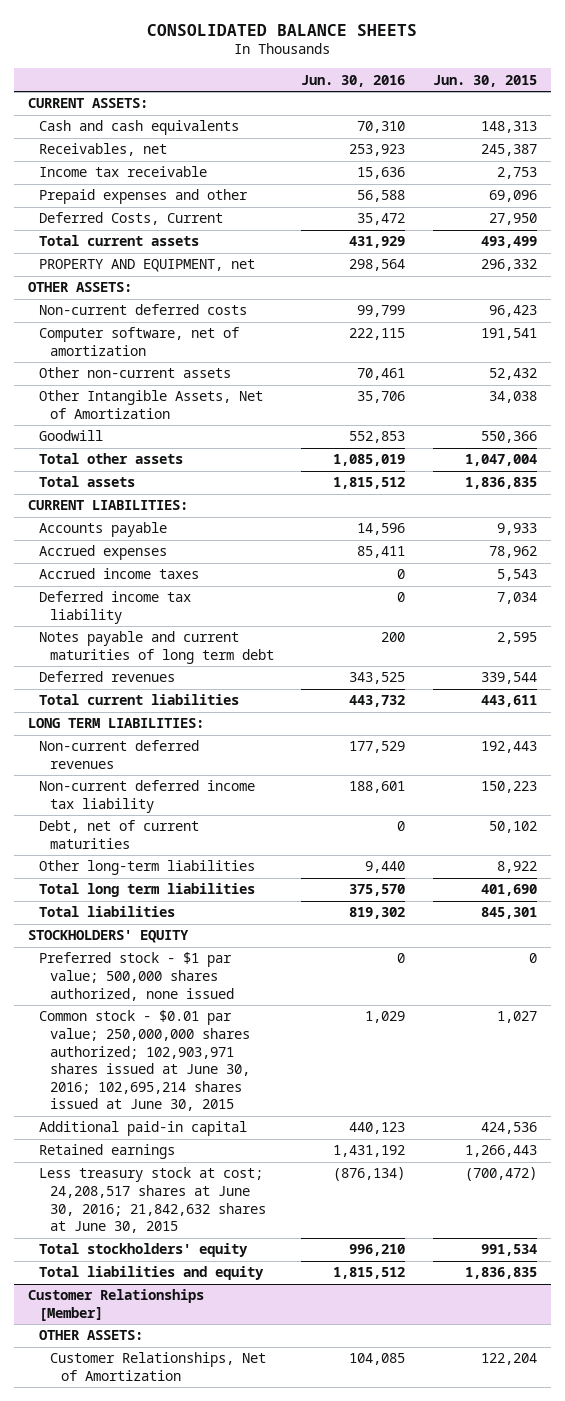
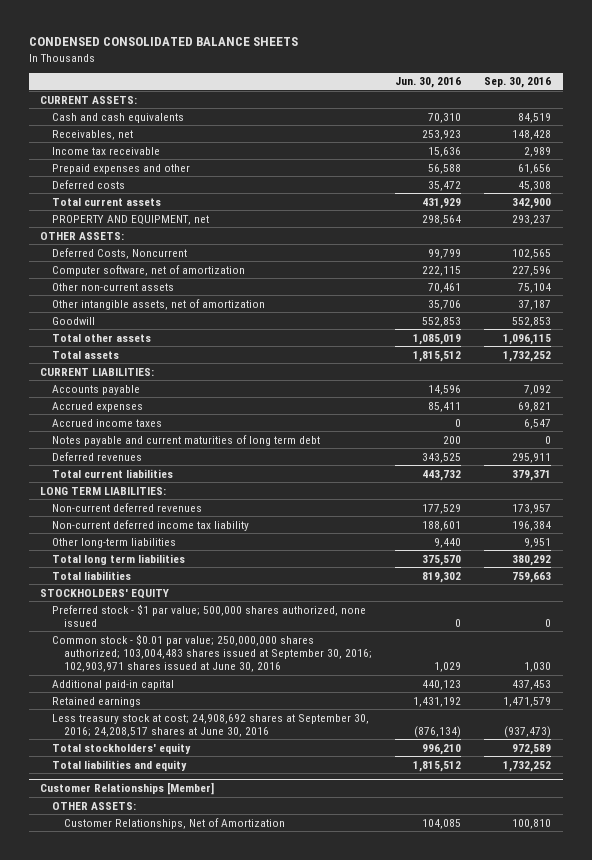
[147,23,418,36] CONSOLIDATED BALANCE SHEETS -> [28,37,298,47] CONDENSED CONSOLIDATED BALANCE SHEETS
[432,74,537,87] Jun. 30, 2015 -> none
none -> [484,77,552,89] Sep. 30, 2016
[38,212,223,226] Deferred Costs, Current -> [52,179,126,189] Deferred costs
[38,304,247,316] Non-current deferred costs -> [52,247,188,259] Deferred Costs, Noncurrent
[38,390,263,419] Other Intangible Assets, Net of Amortization -> [52,298,266,310] Other intangible assets, net of amortization
[38,591,191,624] Deferred income tax liability -> none
[38,820,199,849] Debt, net of current maturities -> none
[38,1010,250,1112] Common stock - $0.01 par value; 250,000,000 shares authorized; 102,903,971 shares issued at June 30, 2016; 102,695,214 shares issued at June 30, 2015 -> [52,633,373,673] Common stock - $0.01 par value; 250,000,000 shares authorized; 103,004,483 shares issued at September 30, 2016; 102,903,971 shares issued at June 30, 2016
[38,1167,266,1234] Less treasury stock at cost; 24,208,517 shares at June 30, 2016; 21,842,632 shares at June 30, 2015 -> [52,713,370,737] Less treasury stock at cost; 24,908,692 shares at September 30, 2016; 24,208,517 shares at June 30, 2016

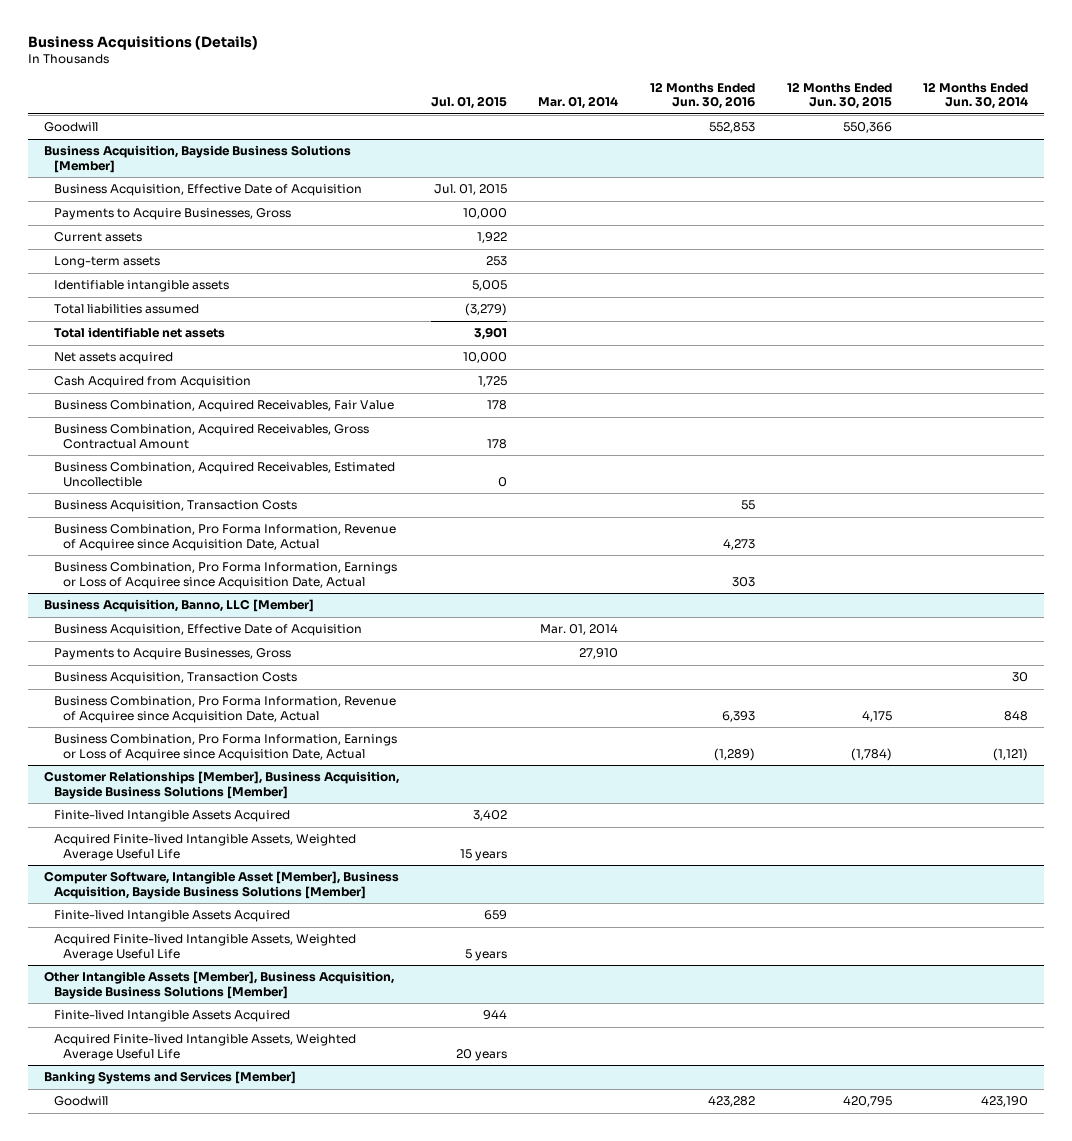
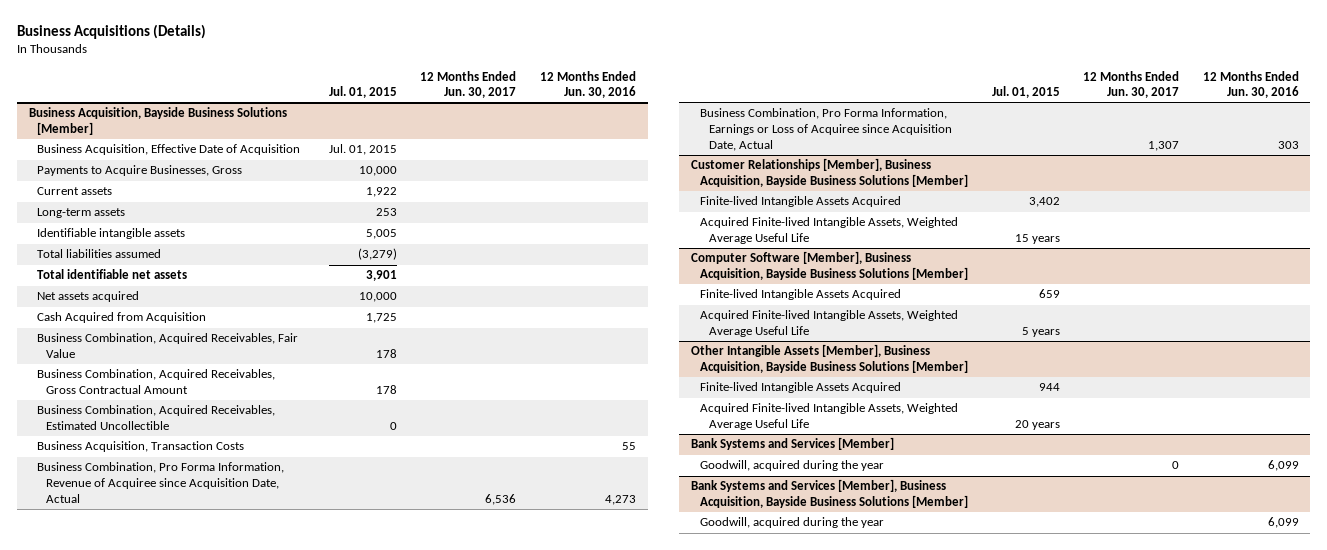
[538,96,619,110] Mar. 01, 2014 -> none
[786,81,892,110] 12 Months Ended Jun. 30, 2015 -> none
[923,81,1029,110] 12 Months Ended Jun. 30, 2014 -> none
none -> [420,70,517,99] 12 Months Ended Jun. 30, 2017
[44,122,99,133] Goodwill -> none
[44,599,315,613] Business Acquisition, Banno, LLC [Member] -> none
[53,624,362,637] Business Acquisition, Effective Date of Acquisition -> none
[53,648,291,661] Payments to Acquire Businesses, Gross -> none
[53,672,297,685] Business Acquisition, Transaction Costs -> none
[53,696,396,723] Business Combination, Pro Forma Information, Revenue of Acquiree since Acquisition Date, Actual -> none
[53,734,397,761] Business Combination, Pro Forma Information, Earnings or Loss of Acquiree since Acquisition Date, Actual -> none
[44,871,400,899] Computer Software, Intangible Asset [Member], Business Acquisition, Bayside Business Solutions [Member] -> [691,251,968,281] Computer Software [Member], Business Acquisition, Bayside Business Solutions [Member]
[53,1096,108,1107] Goodwill -> none
[44,1071,297,1085] Banking Systems and Services [Member] -> [691,437,895,451] Bank Systems and Services [Member]
none -> [699,460,884,472] Goodwill, acquired during the year
none -> [691,479,968,509] Bank Systems and Services [Member], Business Acquisition, Bayside Business Solutions [Member]
none -> [699,517,884,529] Goodwill, acquired during the year

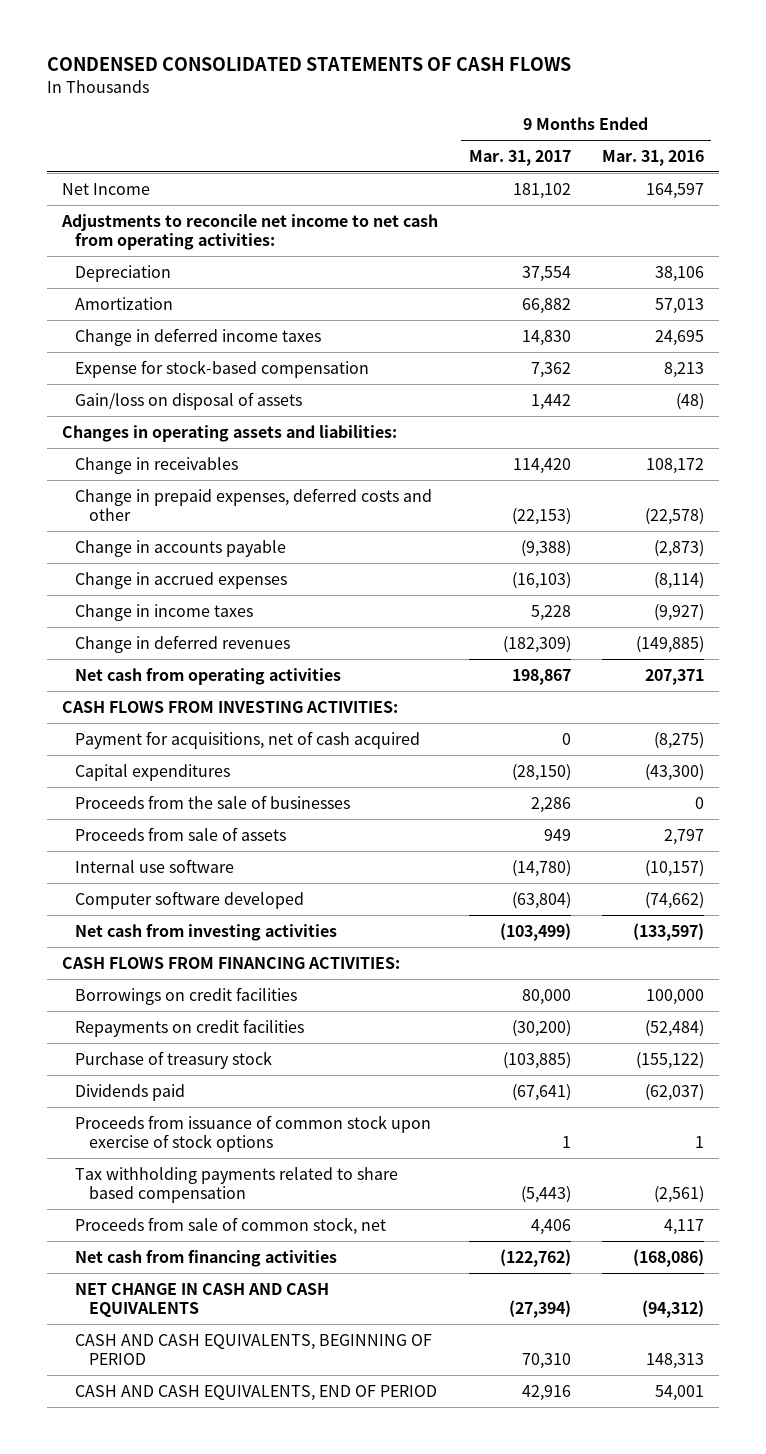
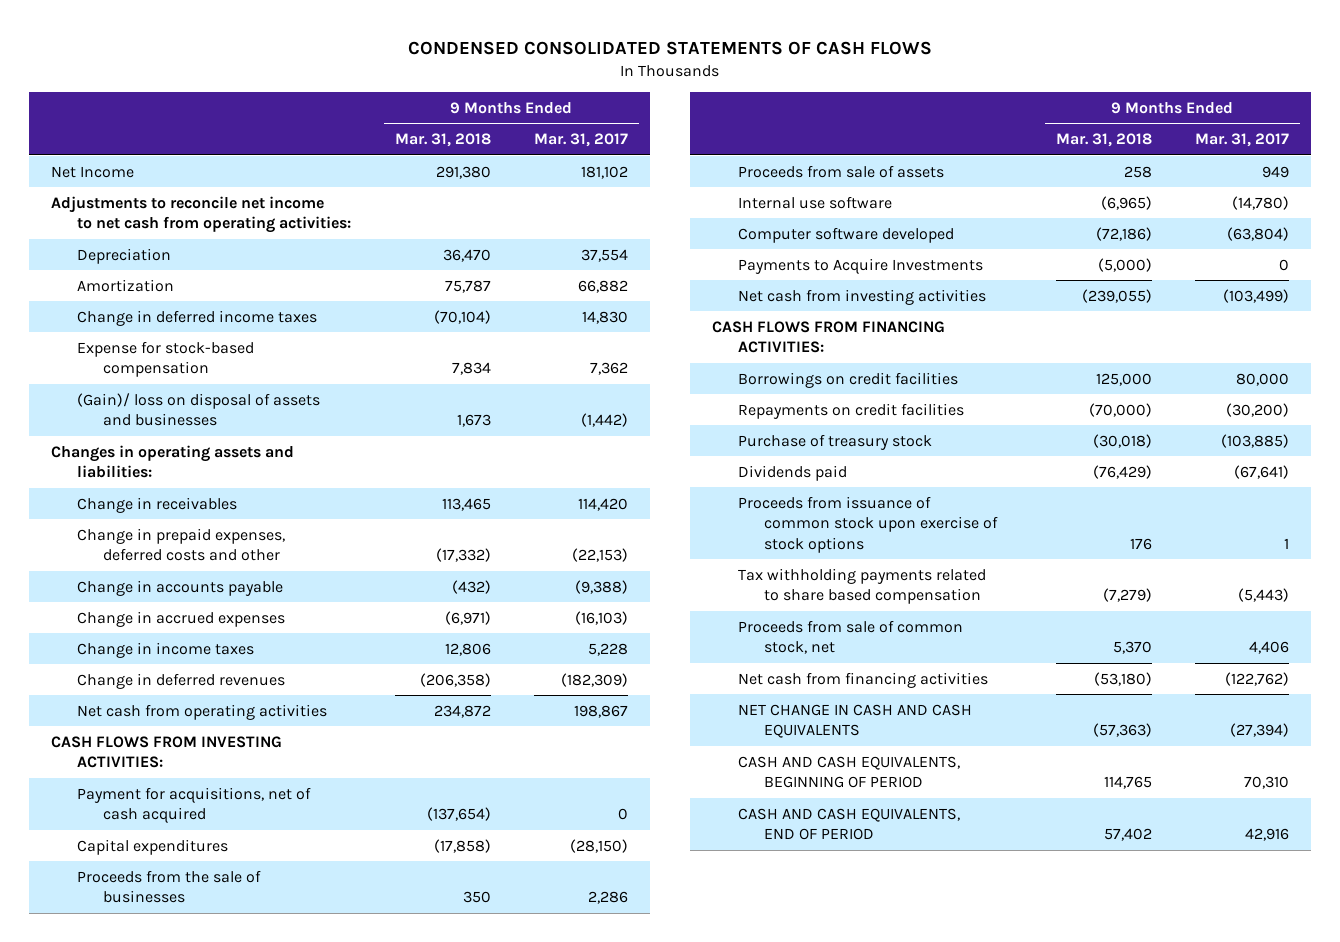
[601,149,704,166] Mar. 31, 2016 -> none
none -> [394,133,491,148] Mar. 31, 2018
[75,391,303,410] Gain/loss on disposal of assets -> [76,392,320,427] (Gain)/ loss on disposal of assets and businesses
[530,393,571,410] 1,442 -> [581,413,629,428] (1,442)
none -> [737,257,983,274] Payments to Acquire Investments

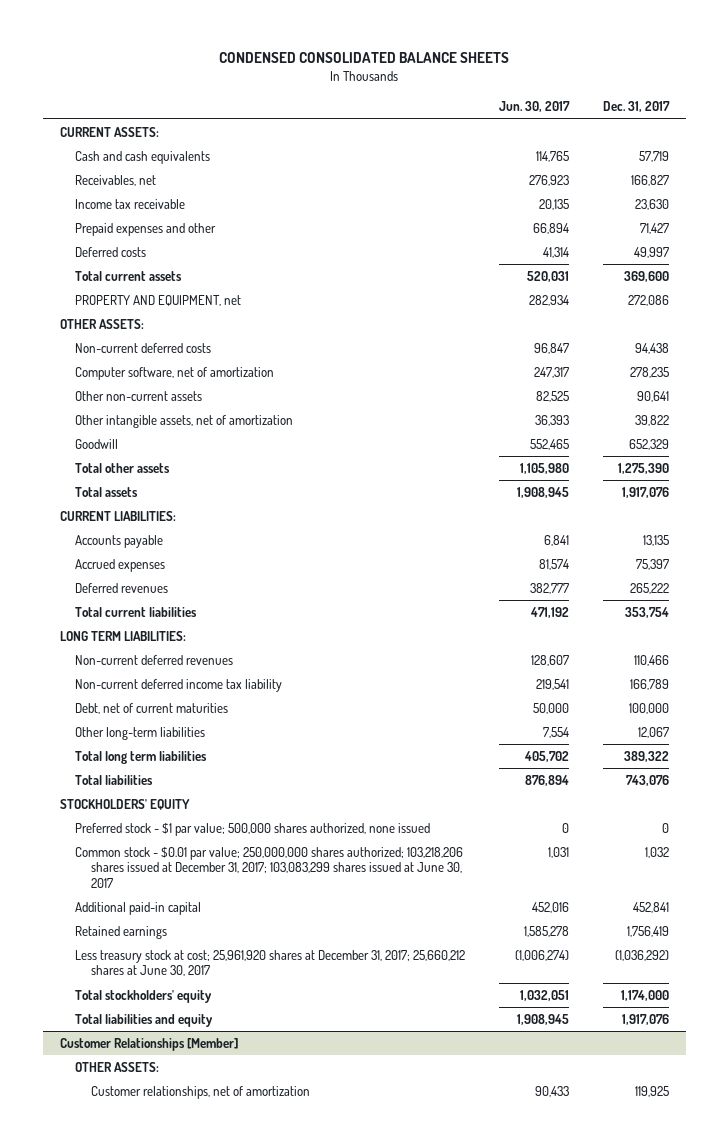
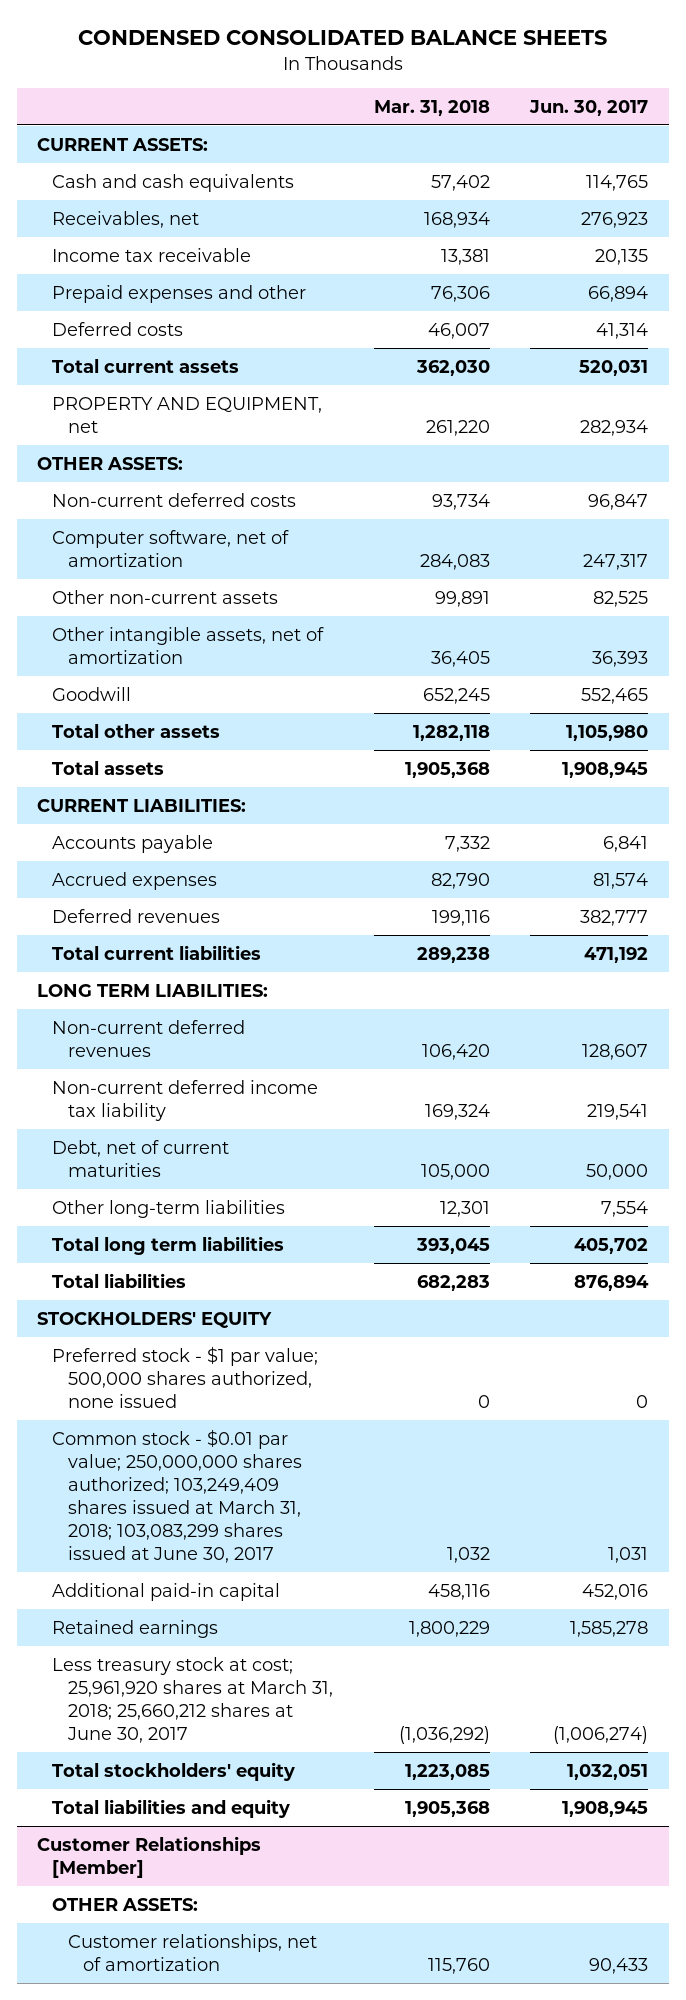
[602,101,670,113] Dec. 31, 2017 -> none
none -> [373,99,490,116] Mar. 31, 2018
[75,846,464,888] Common stock - $0.01 par value; 250,000,000 shares authorized; 103,218,206 shares issued at December 31, 2017; 103,083,299 shares issued at June 30, 2017 -> [52,1428,302,1563] Common stock - $0.01 par value; 250,000,000 shares authorized; 103,249,409 shares issued at March 31, 2018; 103,083,299 shares issued at June 30, 2017
[75,949,466,977] Less treasury stock at cost; 25,961,920 shares at December 31, 2017; 25,660,212 shares at June 30, 2017 -> [52,1656,333,1743] Less treasury stock at cost; 25,961,920 shares at March 31, 2018; 25,660,212 shares at June 30, 2017

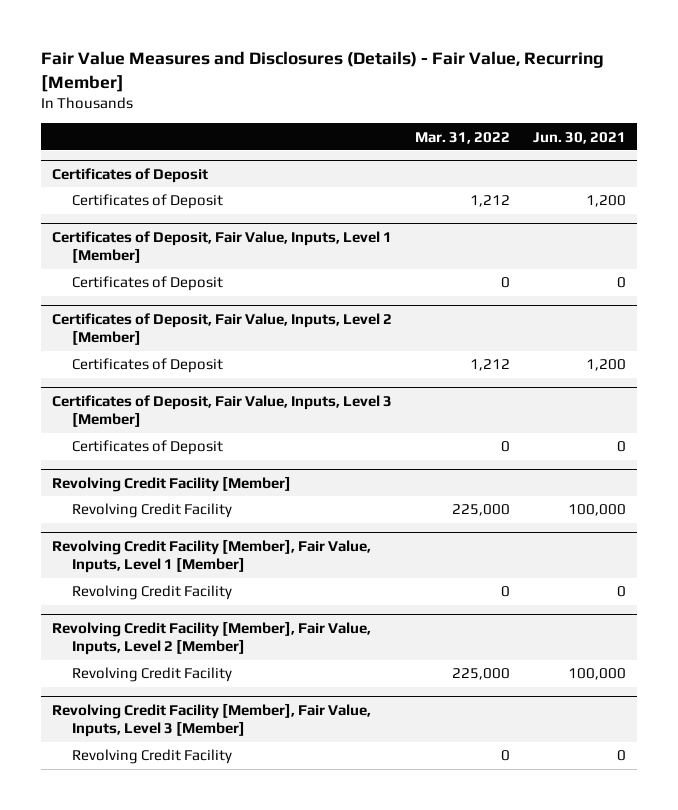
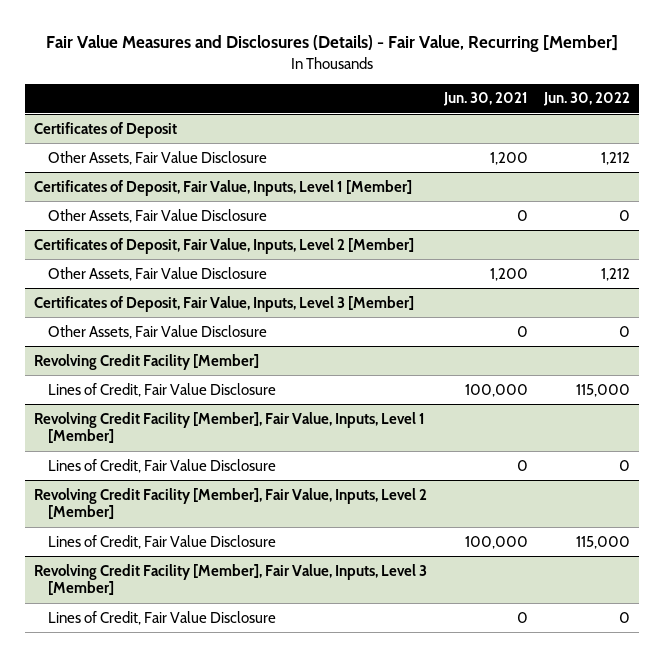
[414,131,510,144] Mar. 31, 2022 -> none
none -> [543,92,631,107] Jun. 30, 2022
[72,194,224,210] Certificates of Deposit -> [48,150,268,165] Other Assets, Fair Value Disclosure
[72,276,224,292] Certificates of Deposit -> [48,208,268,223] Other Assets, Fair Value Disclosure
[72,358,224,374] Certificates of Deposit -> [48,266,268,281] Other Assets, Fair Value Disclosure
[72,440,224,456] Certificates of Deposit -> [48,324,268,339] Other Assets, Fair Value Disclosure
[72,503,233,519] Revolving Credit Facility -> [48,382,277,397] Lines of Credit, Fair Value Disclosure
[72,585,233,601] Revolving Credit Facility -> [48,458,277,473] Lines of Credit, Fair Value Disclosure
[72,667,233,683] Revolving Credit Facility -> [48,534,277,549] Lines of Credit, Fair Value Disclosure
[72,749,233,765] Revolving Credit Facility -> [48,610,277,625] Lines of Credit, Fair Value Disclosure

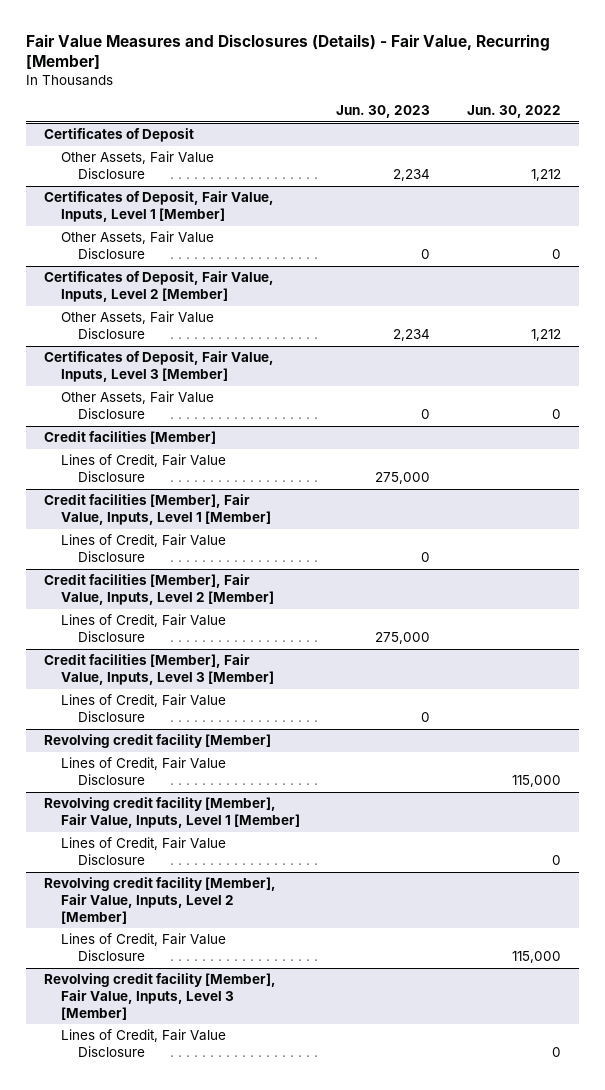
[442,92,528,107] Jun. 30, 2021 -> none
none -> [336,105,431,119] Jun. 30, 2023
none -> [44,431,217,445] Credit facilities [Member]
none -> [60,454,226,483] Lines of Credit, Fair Value Disclosure
none -> [44,494,271,526] Credit facilities [Member], Fair Value, Inputs, Level 1 [Member]
none -> [60,534,226,563] Lines of Credit, Fair Value Disclosure
none -> [44,574,274,606] Credit facilities [Member], Fair Value, Inputs, Level 2 [Member]
none -> [60,614,226,643] Lines of Credit, Fair Value Disclosure
none -> [44,654,274,686] Credit facilities [Member], Fair Value, Inputs, Level 3 [Member]
none -> [60,694,226,723] Lines of Credit, Fair Value Disclosure
[33,353,259,370] Revolving Credit Facility [Member] -> [44,734,272,749] Revolving credit facility [Member]
[33,411,425,444] Revolving Credit Facility [Member], Fair Value, Inputs, Level 1 [Member] -> [44,797,300,829] Revolving credit facility [Member], Fair Value, Inputs, Level 1 [Member]
[33,487,427,520] Revolving Credit Facility [Member], Fair Value, Inputs, Level 2 [Member] -> [44,877,277,924] Revolving credit facility [Member], Fair Value, Inputs, Level 2 [Member]
[33,563,427,596] Revolving Credit Facility [Member], Fair Value, Inputs, Level 3 [Member] -> [44,973,277,1020] Revolving credit facility [Member], Fair Value, Inputs, Level 3 [Member]

